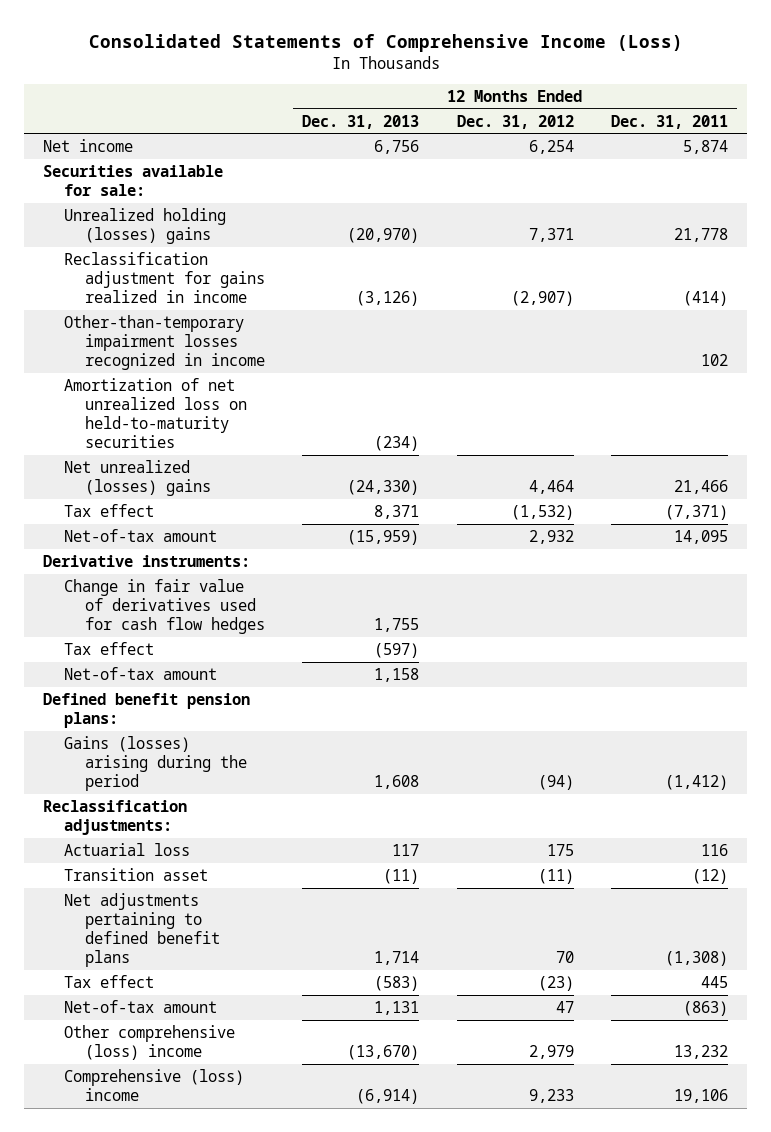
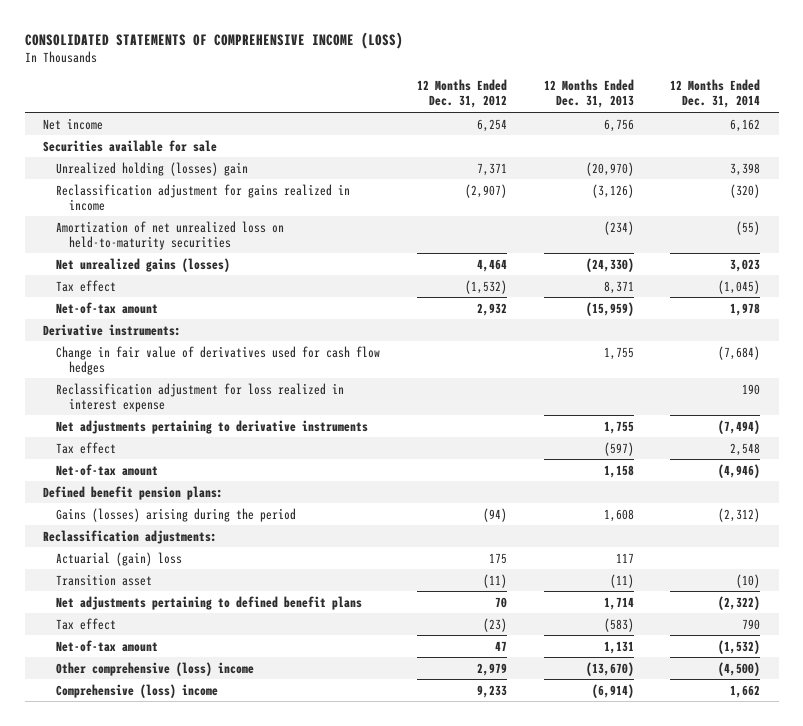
[88,34,683,53] Consolidated Statements of Comprehensive Income (Loss) -> [24,31,403,49] CONSOLIDATED STATEMENTS OF COMPREHENSIVE INCOME (LOSS)
[611,114,729,129] Dec. 31, 2011 -> none
none -> [670,79,761,109] 12 Months Ended Dec. 31, 2014
[42,164,223,196] Securities available for sale: -> [42,139,217,152] Securities available for sale
[64,207,227,244] Unrealized holding (losses) gains -> [55,161,248,176] Unrealized holding (losses) gain
[64,314,266,370] Other-than-temporary impairment losses recognized in income -> none
[64,459,212,496] Net unrealized (losses) gains -> [55,257,230,272] Net unrealized gains (losses)
none -> [55,382,344,412] Reclassification adjustment for loss realized in interest expense
none -> [55,419,368,434] Net adjustments pertaining to derivative instruments
[64,842,191,856] Actuarial loss -> [55,551,182,566] Actuarial (gain) loss

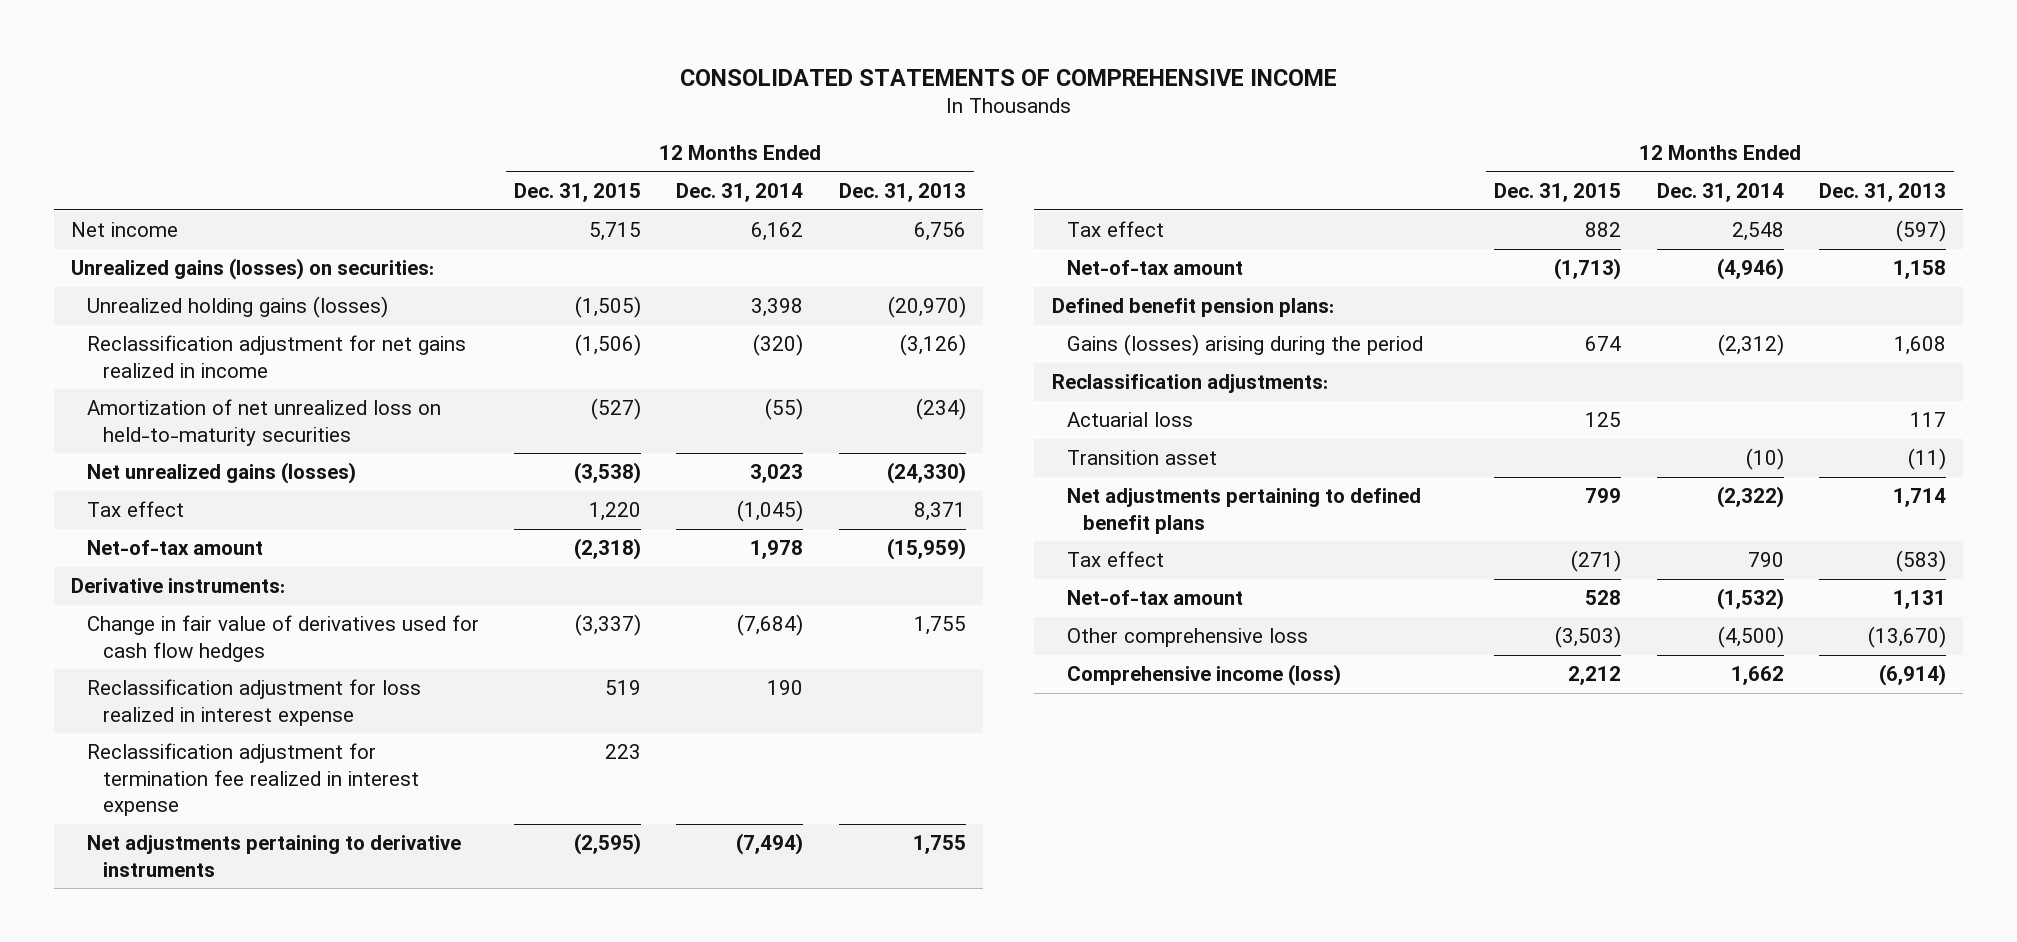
[24,31,403,49] CONSOLIDATED STATEMENTS OF COMPREHENSIVE INCOME (LOSS) -> [679,68,1337,86] CONSOLIDATED STATEMENTS OF COMPREHENSIVE INCOME
[416,79,507,109] 12 Months Ended Dec. 31, 2012 -> none
none -> [514,182,642,202] Dec. 31, 2015
[42,139,217,152] Securities available for sale -> [71,258,435,281] Unrealized gains (losses) on securities:
[55,161,248,176] Unrealized holding (losses) gain -> [87,296,389,319] Unrealized holding gains (losses)
[55,183,350,211] Reclassification adjustment for gains realized in income -> [87,335,467,378] Reclassification adjustment for net gains realized in income
none -> [87,743,419,816] Reclassification adjustment for termination fee realized in interest expense
[55,551,182,566] Actuarial (gain) loss -> [1067,412,1194,428] Actuarial loss
[55,661,254,676] Other comprehensive (loss) income -> [1067,628,1309,648] Other comprehensive loss
[55,683,218,698] Comprehensive (loss) income -> [1067,664,1342,687] Comprehensive income (loss)

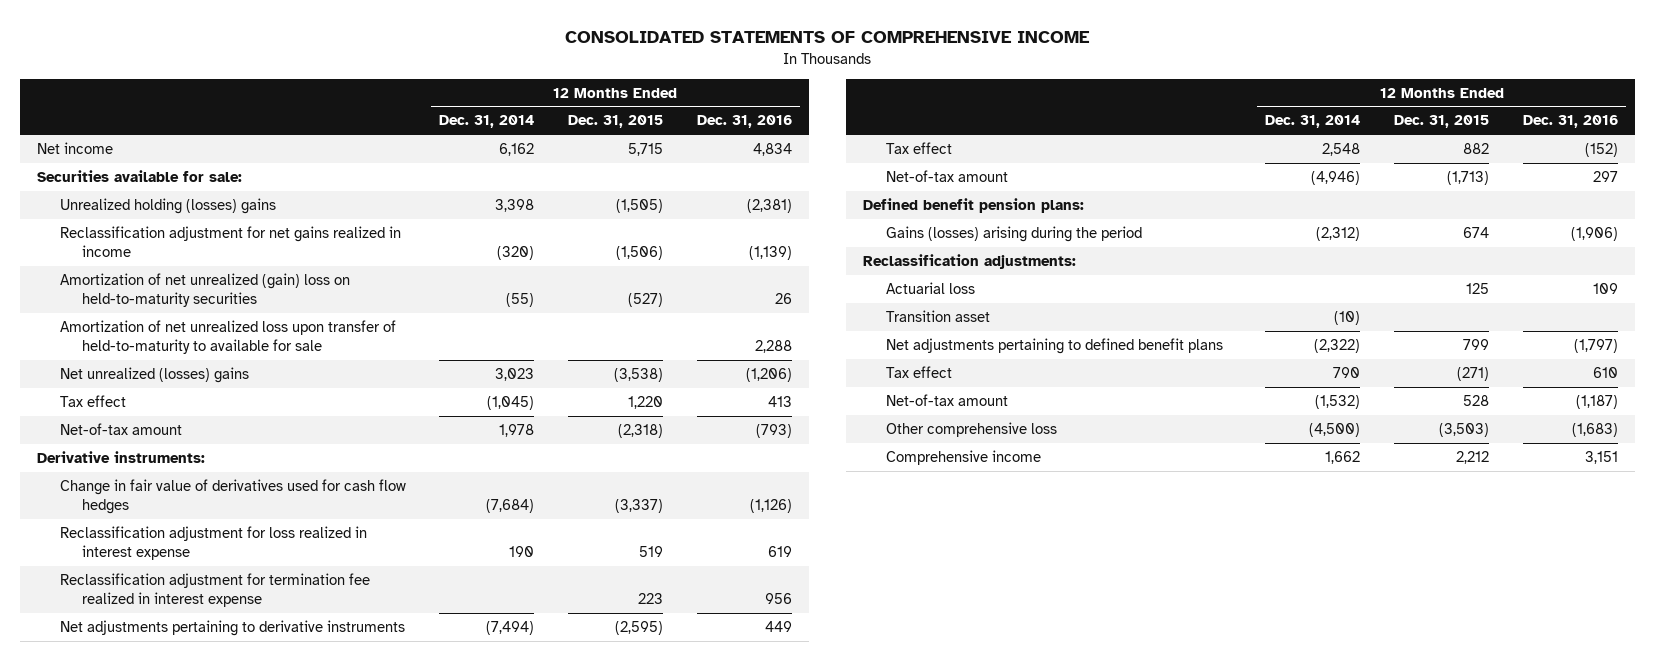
[838,182,966,202] Dec. 31, 2013 -> none
none -> [696,115,792,129] Dec. 31, 2016
[71,258,435,281] Unrealized gains (losses) on securities: -> [36,169,242,182] Securities available for sale:
[87,296,389,319] Unrealized holding gains (losses) -> [59,197,276,214] Unrealized holding (losses) gains
[87,399,442,446] Amortization of net unrealized loss on held-to-maturity securities -> [59,272,350,307] Amortization of net unrealized (gain) loss on held-to-maturity securities
none -> [59,319,396,354] Amortization of net unrealized loss upon transfer of held-to-maturity to available for sale
[87,462,357,485] Net unrealized gains (losses) -> [59,366,249,383] Net unrealized (losses) gains
[1067,664,1342,687] Comprehensive income (loss) -> [885,449,1041,465] Comprehensive income

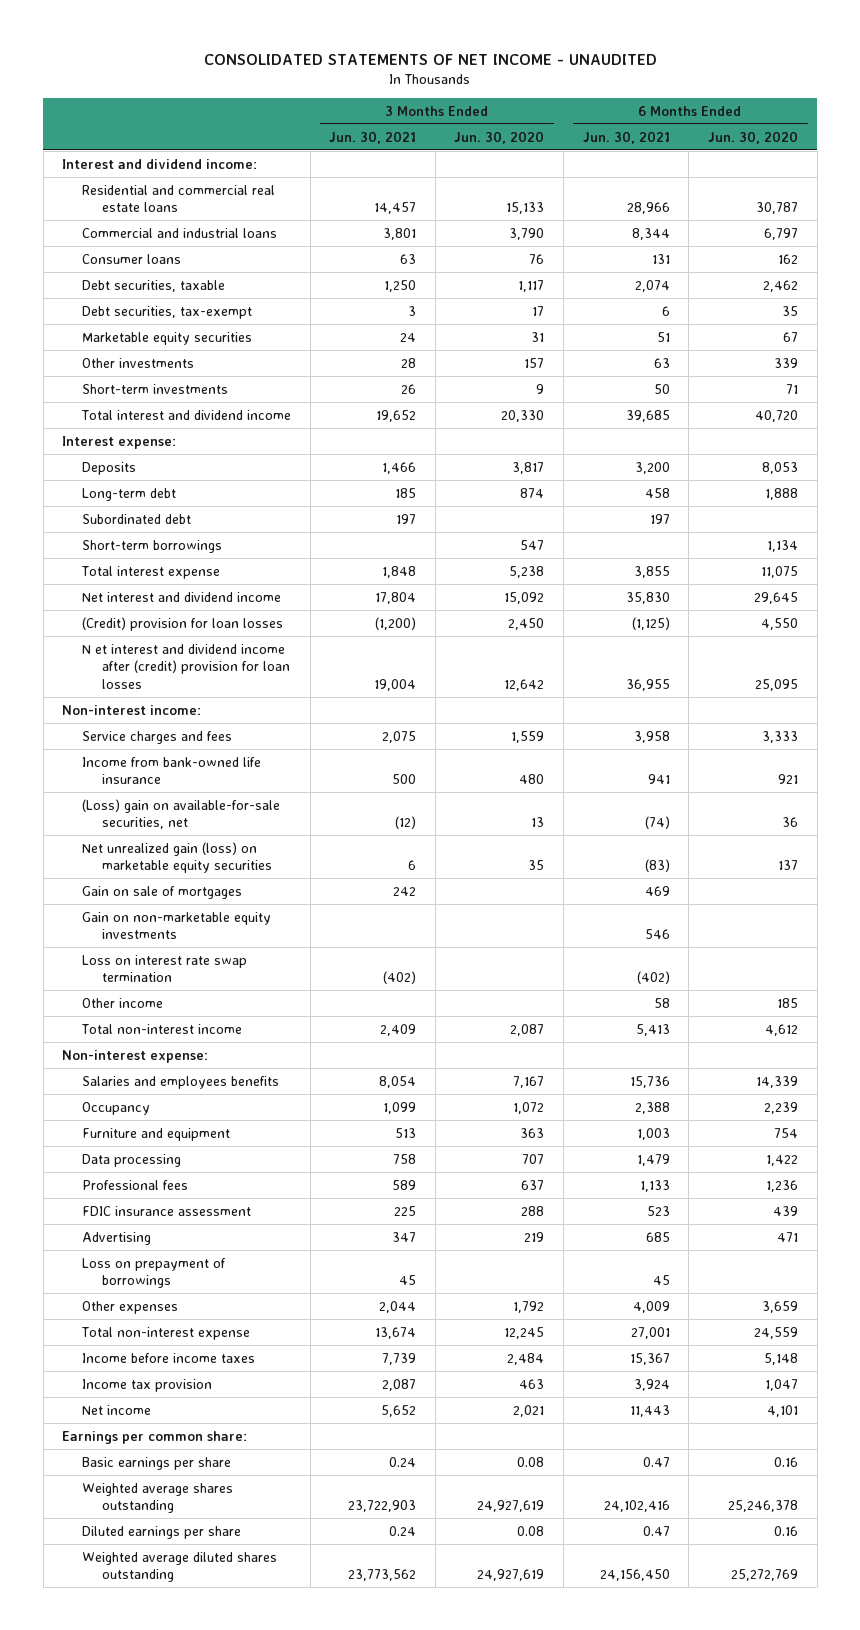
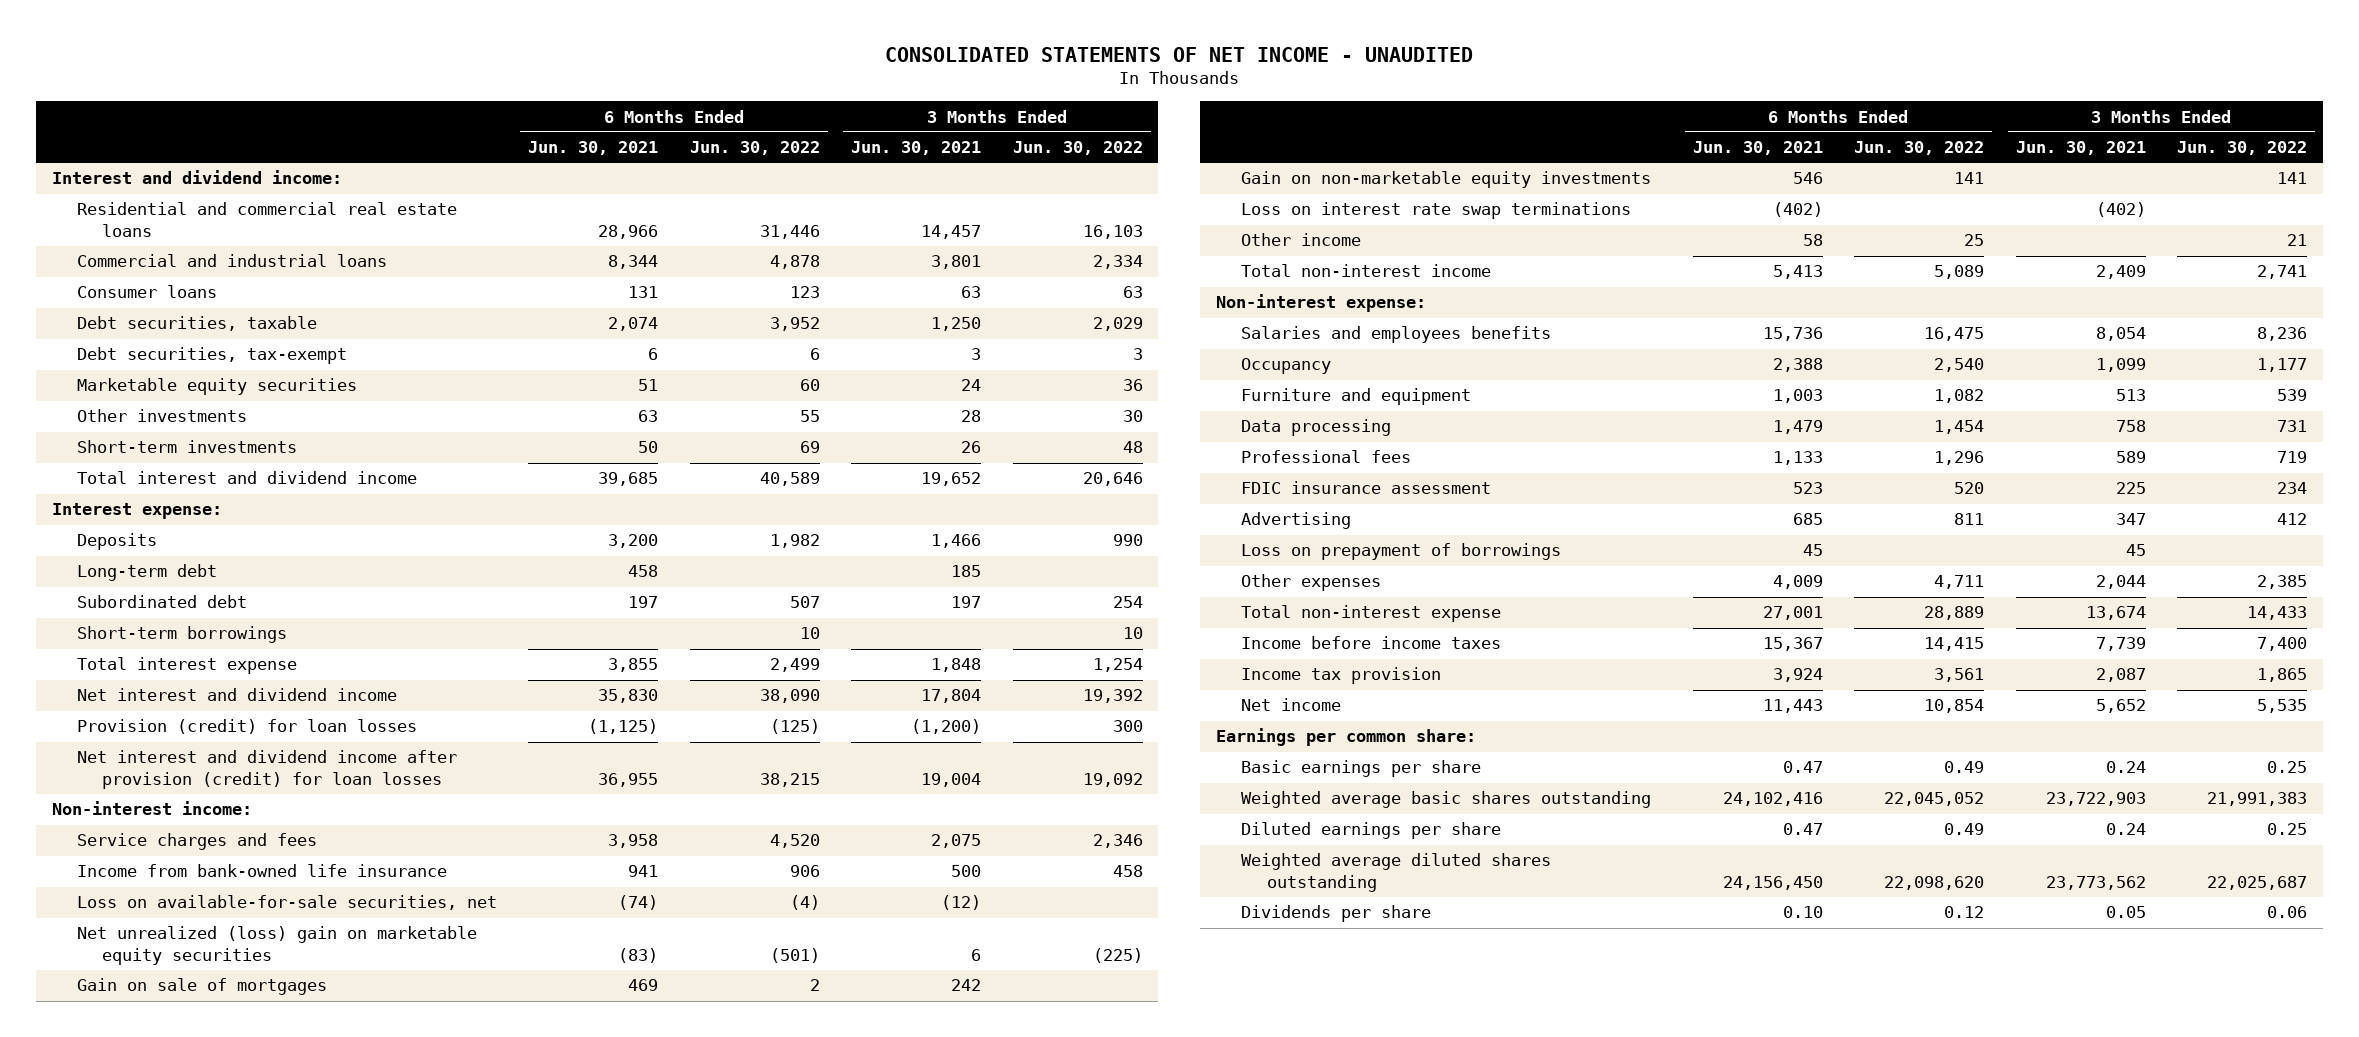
[454,130,545,144] Jun. 30, 2020 -> none
[707,130,798,144] Jun. 30, 2020 -> none
none -> [689,141,820,156] Jun. 30, 2022
none -> [1012,141,1143,156] Jun. 30, 2022
[82,616,284,631] (Credit) provision for loan losses -> [76,719,417,735] Provision (credit) for loan losses
[82,643,290,689] N et interest and dividend income after (credit) provision for loan losses -> [76,750,457,789] Net interest and dividend income after provision (credit) for loan losses
[82,798,281,830] (Loss) gain on available-for-sale securities, net -> [76,895,497,911] Loss on available-for-sale securities, net
[82,841,272,874] Net unrealized gain (loss) on marketable equity securities -> [76,926,477,965] Net unrealized (loss) gain on marketable equity securities
[82,954,248,983] Loss on interest rate swap termination -> [1241,202,1632,220] Loss on interest rate swap terminations
[82,1482,234,1514] Weighted average shares outstanding -> [1241,791,1652,809] Weighted average basic shares outstanding
none -> [1241,905,1432,923] Dividends per share

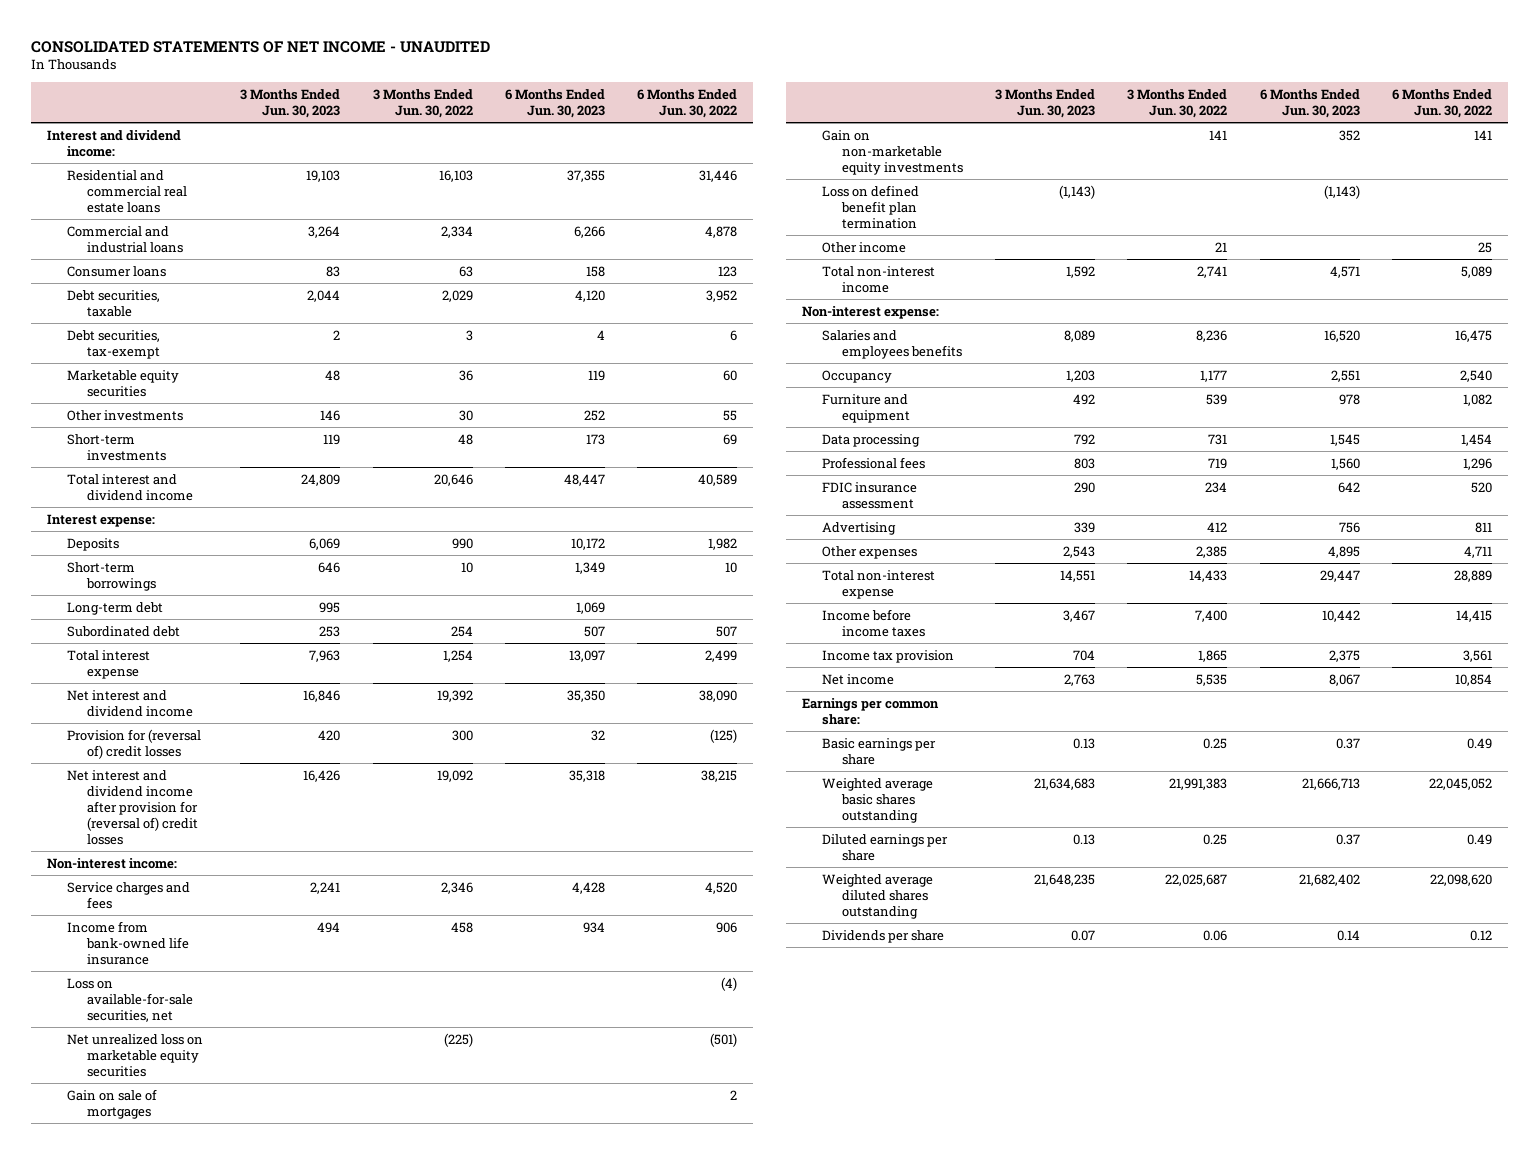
[528,141,659,156] Jun. 30, 2021 -> none
[851,141,982,156] Jun. 30, 2021 -> none
none -> [240,89,341,119] 3 Months Ended Jun. 30, 2023
none -> [504,89,605,119] 6 Months Ended Jun. 30, 2023
[76,626,287,644] Short-term borrowings -> [67,561,156,591] Short-term borrowings
[76,719,417,735] Provision (credit) for loan losses -> [67,728,202,759] Provision for (reversal of) credit losses
[76,750,457,789] Net interest and dividend income after provision (credit) for loan losses -> [67,769,198,846] Net interest and dividend income after provision for (reversal of) credit losses
[76,926,477,965] Net unrealized (loss) gain on marketable equity securities -> [67,1033,204,1077] Net unrealized loss on marketable equity securities
[1241,202,1632,220] Loss on interest rate swap terminations -> none
none -> [822,184,920,229] Loss on defined benefit plan termination
[1241,543,1562,561] Loss on prepayment of borrowings -> none

